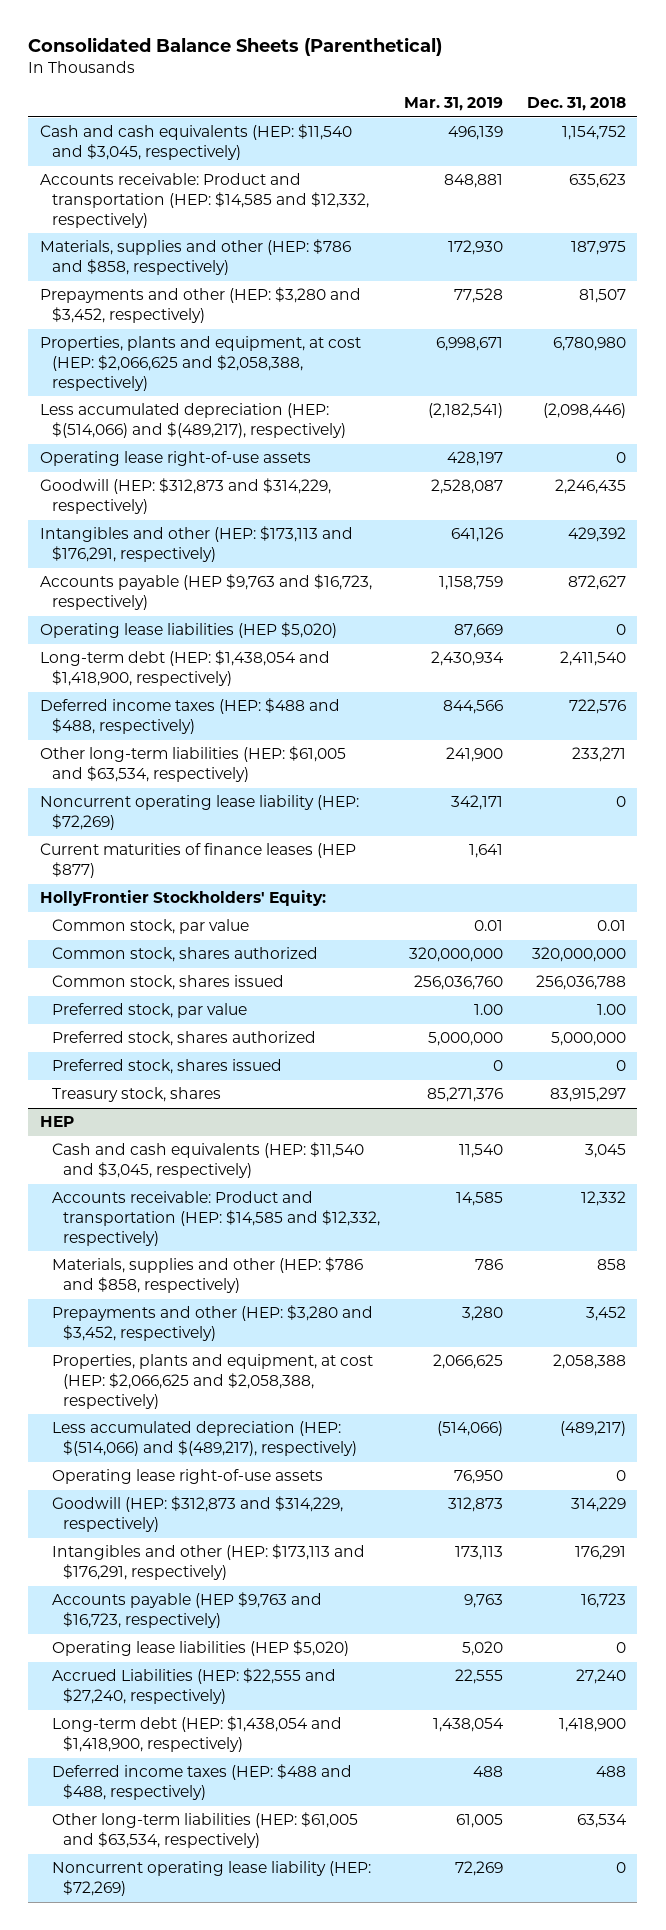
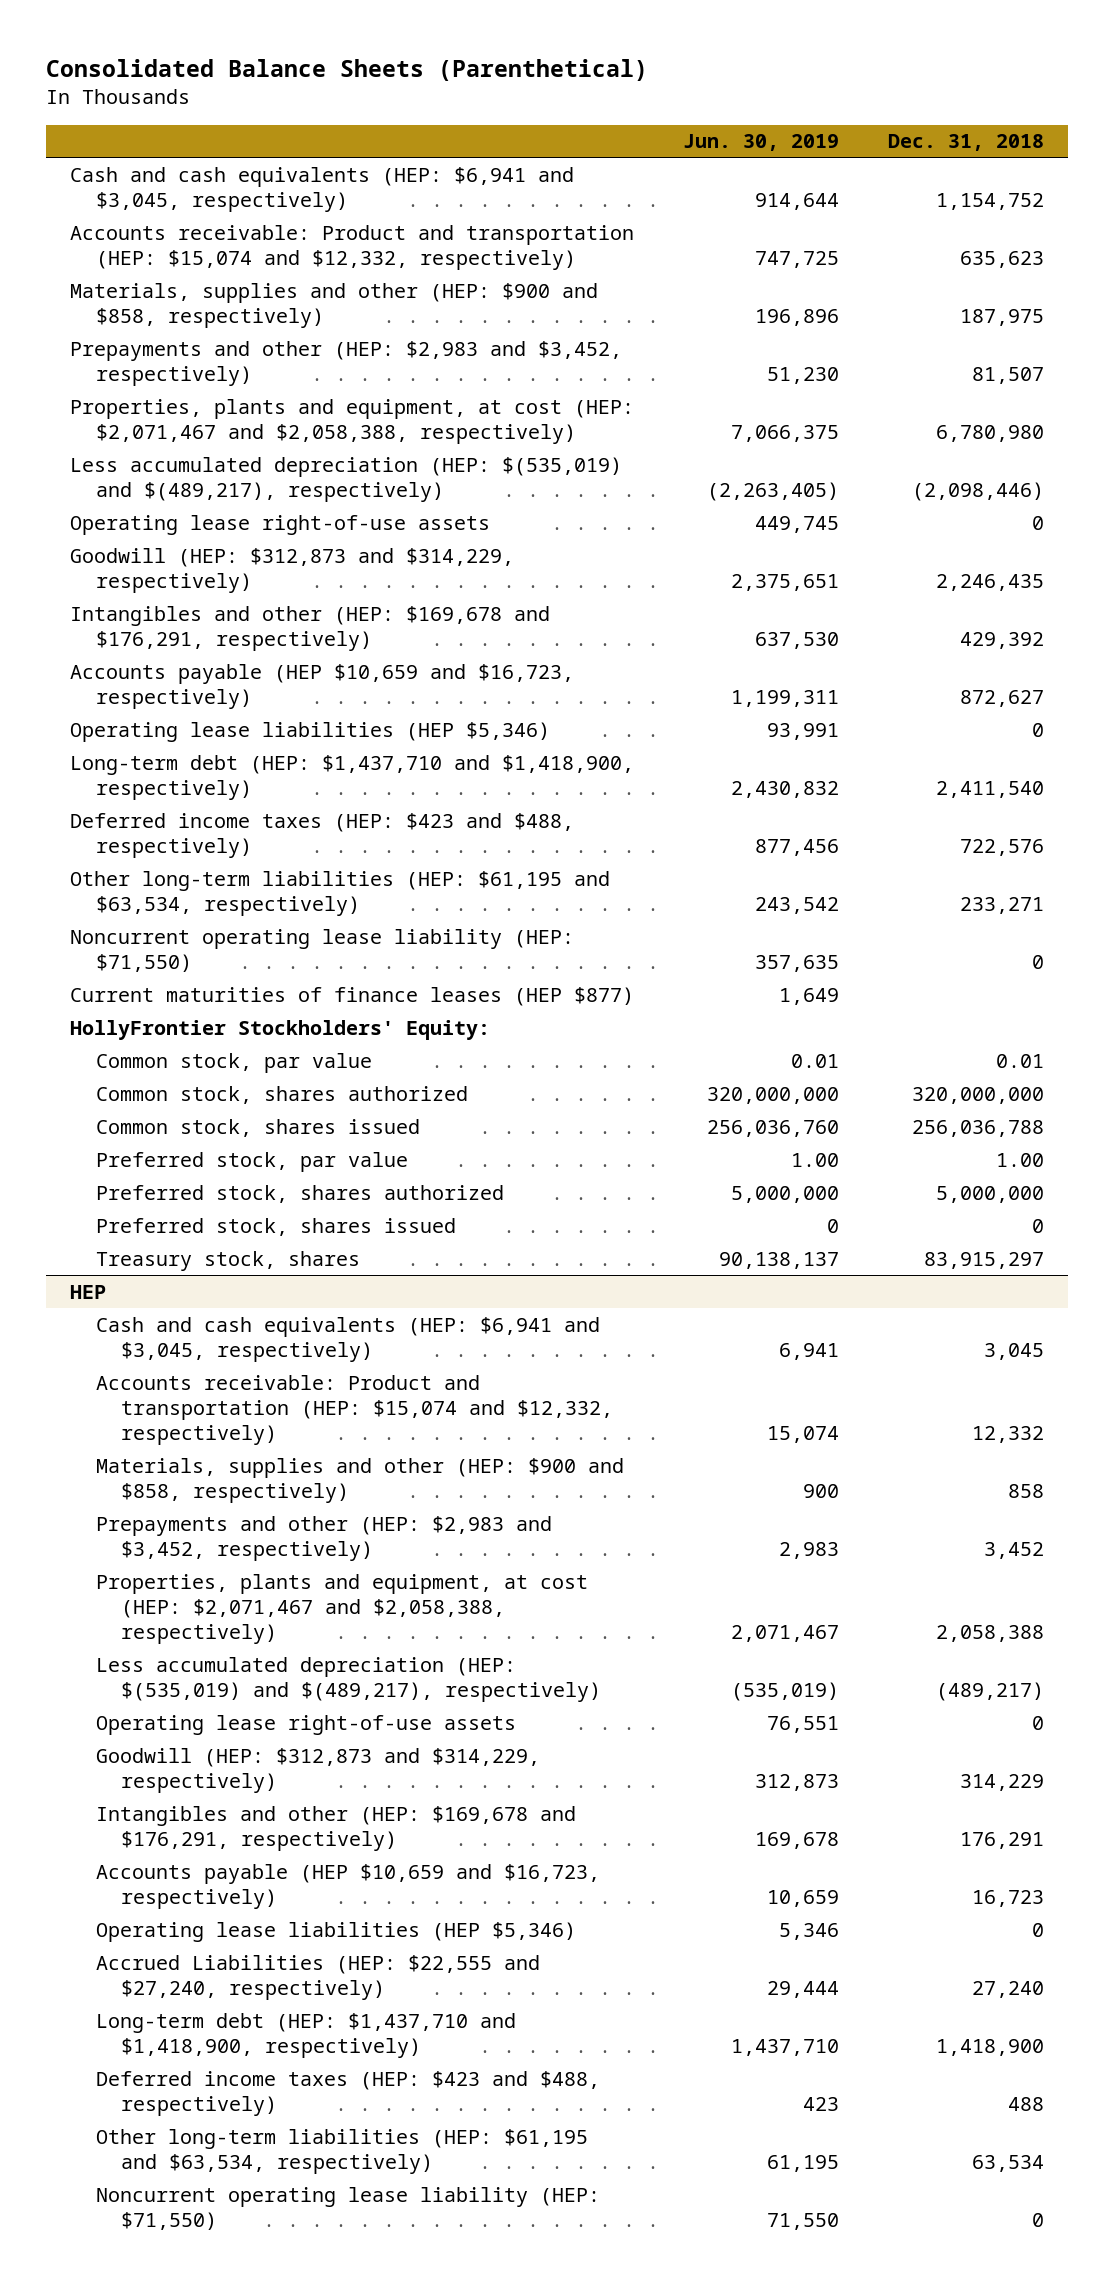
[403,97,503,112] Mar. 31, 2019 -> none
none -> [683,134,840,152] Jun. 30, 2019
[40,124,353,161] Cash and cash equivalents (HEP: $11,540 and $3,045, respectively) -> [70,166,575,212] Cash and cash equivalents (HEP: $6,941 and $3,045, respectively)
[40,173,369,228] Accounts receivable: Product and transportation (HEP: $14,585 and $12,332, respectively) -> [70,224,635,270] Accounts receivable: Product and transportation (HEP: $15,074 and $12,332, respectively)
[40,239,352,276] Materials, supplies and other (HEP: $786 and $858, respectively) -> [70,282,599,328] Materials, supplies and other (HEP: $900 and $858, respectively)
[40,287,362,324] Prepayments and other (HEP: $3,280 and $3,452, respectively) -> [70,340,623,386] Prepayments and other (HEP: $2,983 and $3,452, respectively)
[40,336,362,391] Properties, plants and equipment, at cost (HEP: $2,066,625 and $2,058,388, respectively) -> [70,398,635,444] Properties, plants and equipment, at cost (HEP: $2,071,467 and $2,058,388, respectively)
[40,403,346,439] Less accumulated depreciation (HEP: $(514,066) and $(489,217), respectively) -> [70,456,623,502] Less accumulated depreciation (HEP: $(535,019) and $(489,217), respectively)
[40,526,354,563] Intangibles and other (HEP: $173,113 and $176,291, respectively) -> [70,605,551,651] Intangibles and other (HEP: $169,678 and $176,291, respectively)
[40,574,373,611] Accounts payable (HEP $9,763 and $16,723, respectively) -> [70,663,575,709] Accounts payable (HEP $10,659 and $16,723, respectively)
[40,622,338,639] Operating lease liabilities (HEP $5,020) -> [70,721,551,742] Operating lease liabilities (HEP $5,346)
[40,650,331,687] Long-term debt (HEP: $1,438,054 and $1,418,900, respectively) -> [70,754,635,800] Long-term debt (HEP: $1,437,710 and $1,418,900, respectively)
[40,698,341,735] Deferred income taxes (HEP: $488 and $488, respectively) -> [70,812,575,858] Deferred income taxes (HEP: $423 and $488, respectively)
[40,746,347,783] Other long-term liabilities (HEP: $61,005 and $63,534, respectively) -> [70,870,611,916] Other long-term liabilities (HEP: $61,195 and $63,534, respectively)
[40,795,360,831] Noncurrent operating lease liability (HEP: $72,269) -> [70,928,575,972] Noncurrent operating lease liability (HEP: $71,550)
[51,1142,364,1179] Cash and cash equivalents (HEP: $11,540 and $3,045, respectively) -> [95,1316,600,1362] Cash and cash equivalents (HEP: $6,941 and $3,045, respectively)
[51,1191,381,1246] Accounts receivable: Product and transportation (HEP: $14,585 and $12,332, respectively) -> [95,1374,614,1445] Accounts receivable: Product and transportation (HEP: $15,074 and $12,332, respectively)
[51,1257,363,1294] Materials, supplies and other (HEP: $786 and $858, respectively) -> [95,1457,624,1503] Materials, supplies and other (HEP: $900 and $858, respectively)
[51,1305,373,1342] Prepayments and other (HEP: $3,280 and $3,452, respectively) -> [95,1515,552,1561] Prepayments and other (HEP: $2,983 and $3,452, respectively)
[51,1354,373,1409] Properties, plants and equipment, at cost (HEP: $2,066,625 and $2,058,388, respectively) -> [95,1573,588,1644] Properties, plants and equipment, at cost (HEP: $2,071,467 and $2,058,388, respectively)
[51,1421,358,1457] Less accumulated depreciation (HEP: $(514,066) and $(489,217), respectively) -> [95,1656,602,1702] Less accumulated depreciation (HEP: $(535,019) and $(489,217), respectively)
[51,1544,365,1581] Intangibles and other (HEP: $173,113 and $176,291, respectively) -> [95,1805,576,1851] Intangibles and other (HEP: $169,678 and $176,291, respectively)
[51,1592,322,1629] Accounts payable (HEP $9,763 and $16,723, respectively) -> [95,1863,600,1909] Accounts payable (HEP $10,659 and $16,723, respectively)
[51,1640,349,1657] Operating lease liabilities (HEP $5,020) -> [95,1921,576,1942] Operating lease liabilities (HEP $5,346)
[51,1716,342,1753] Long-term debt (HEP: $1,438,054 and $1,418,900, respectively) -> [95,2012,516,2058] Long-term debt (HEP: $1,437,710 and $1,418,900, respectively)
[51,1764,352,1801] Deferred income taxes (HEP: $488 and $488, respectively) -> [95,2070,600,2116] Deferred income taxes (HEP: $423 and $488, respectively)
[51,1812,358,1849] Other long-term liabilities (HEP: $61,005 and $63,534, respectively) -> [95,2128,588,2174] Other long-term liabilities (HEP: $61,195 and $63,534, respectively)
[51,1861,371,1897] Noncurrent operating lease liability (HEP: $72,269) -> [95,2186,600,2230] Noncurrent operating lease liability (HEP: $71,550)

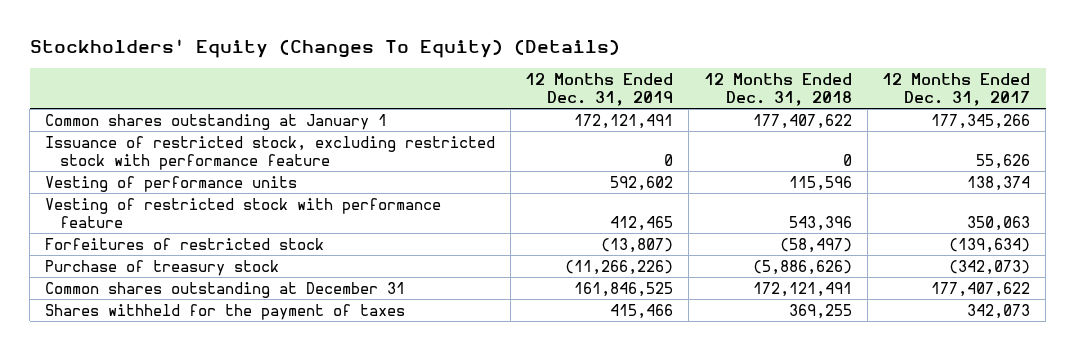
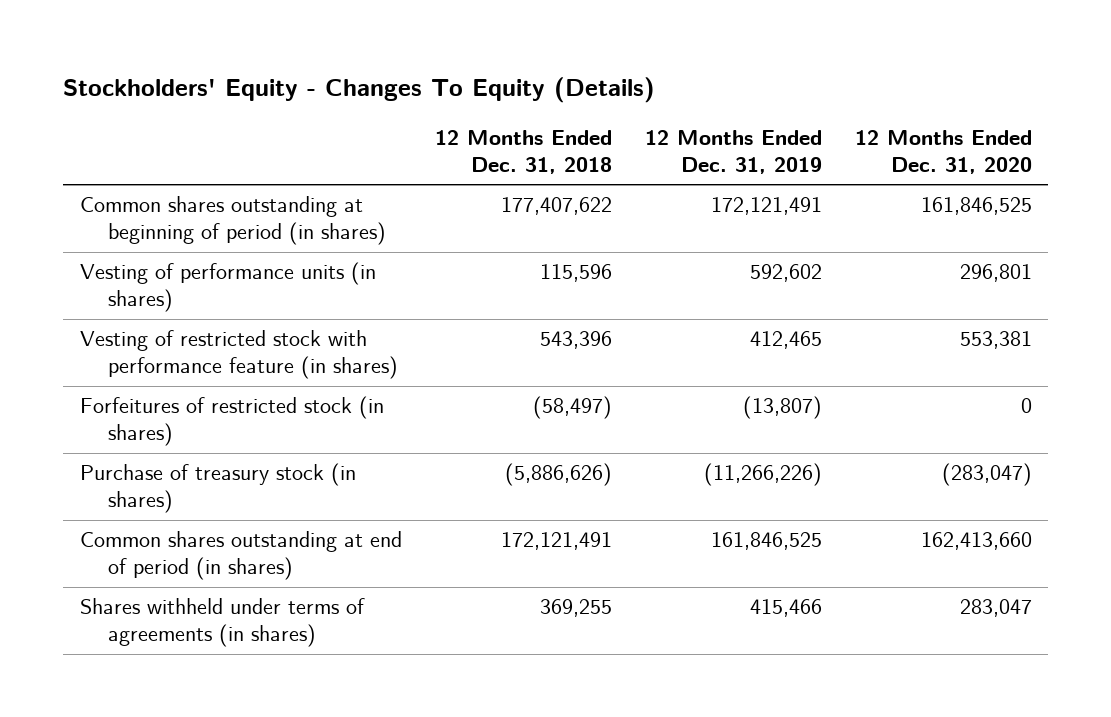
[29,39,620,59] Stockholders' Equity (Changes To Equity) (Details) -> [62,77,655,104] Stockholders' Equity - Changes To Equity (Details)
[882,73,1031,106] 12 Months Ended Dec. 31, 2017 -> none
none -> [854,129,1032,174] 12 Months Ended Dec. 31, 2020
[44,135,495,170] Issuance of restricted stock, excluding restricted stock with performance feature -> none
[44,113,387,130] Common shares outstanding at January 1 -> [79,196,386,246] Common shares outstanding at beginning of period (in shares)
[44,175,297,192] Vesting of performance units -> [79,262,376,313] Vesting of performance units (in shares)
[44,197,441,228] Vesting of restricted stock with performance feature -> [79,330,398,380] Vesting of restricted stock with performance feature (in shares)
[44,237,324,250] Forfeitures of restricted stock -> [79,396,384,447] Forfeitures of restricted stock (in shares)
[44,259,279,276] Purchase of treasury stock -> [79,463,356,514] Purchase of treasury stock (in shares)
[44,281,405,298] Common shares outstanding at December 31 -> [79,531,402,581] Common shares outstanding at end of period (in shares)
[44,303,405,320] Shares withheld for the payment of taxes -> [79,598,365,648] Shares withheld under terms of agreements (in shares)

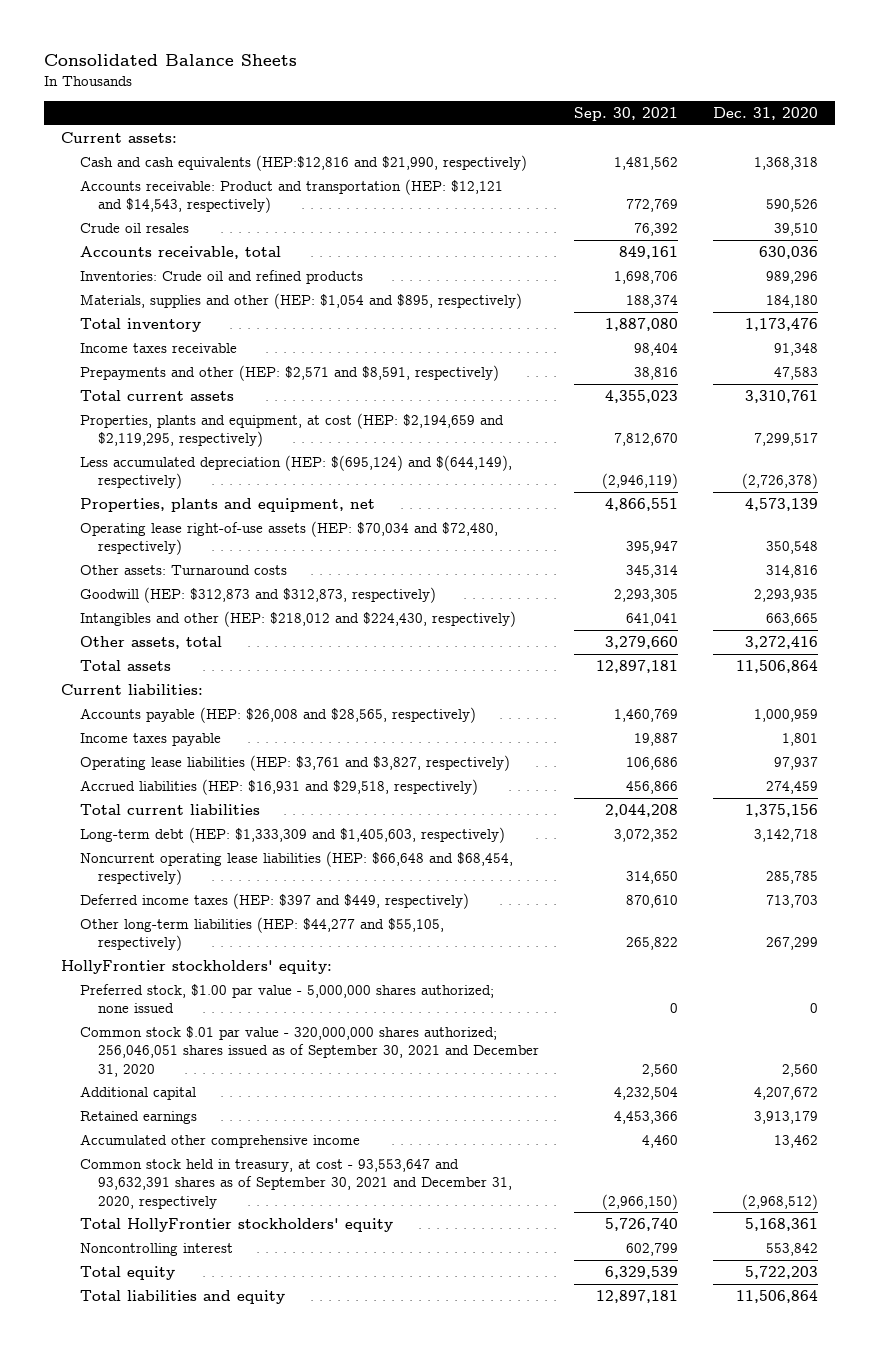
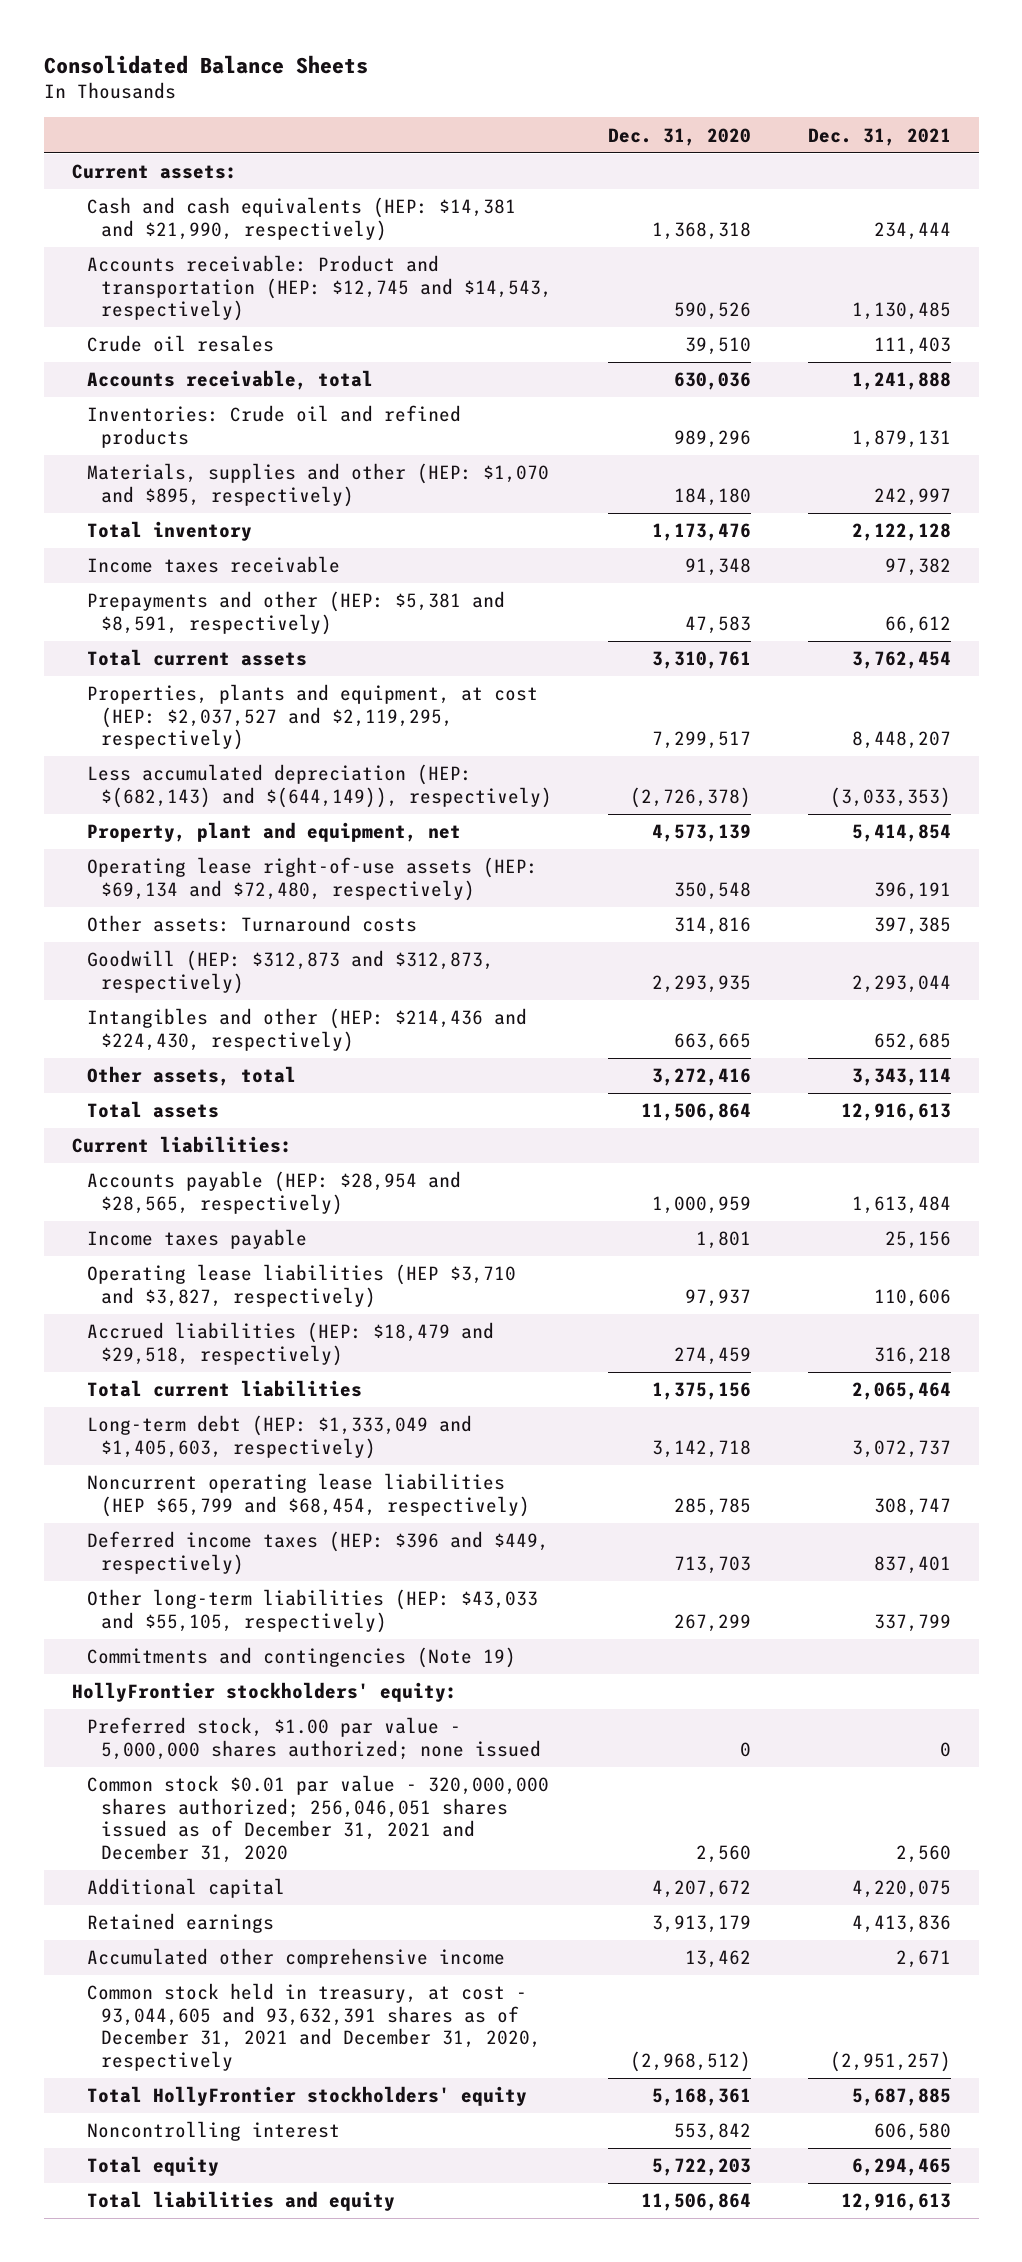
[573,106,678,121] Sep. 30, 2021 -> none
none -> [807,127,951,146] Dec. 31, 2021
[79,154,527,171] Cash and cash equivalents (HEP:$12,816 and $21,990, respectively) -> [86,197,516,241] Cash and cash equivalents (HEP: $14,381 and $21,990, respectively)
[79,178,503,214] Accounts receivable: Product and transportation (HEP: $12,121 and $14,543, respectively) -> [86,255,553,322] Accounts receivable: Product and transportation (HEP: $12,745 and $14,543, respectively)
[79,292,522,309] Materials, supplies and other (HEP: $1,054 and $895, respectively) -> [86,463,549,507] Materials, supplies and other (HEP: $1,070 and $895, respectively)
[79,364,499,381] Prepayments and other (HEP: $2,571 and $8,591, respectively) -> [86,591,505,635] Prepayments and other (HEP: $5,381 and $8,591, respectively)
[79,412,504,448] Properties, plants and equipment, at cost (HEP: $2,194,659 and $2,119,295, respectively) -> [86,684,538,751] Properties, plants and equipment, at cost (HEP: $2,037,527 and $2,119,295, respectively)
[79,454,512,490] Less accumulated depreciation (HEP: $(695,124) and $(644,149), respectively) -> [86,764,553,808] Less accumulated depreciation (HEP: $(682,143) and $(644,149)), respectively)
[79,497,375,512] Properties, plants and equipment, net -> [86,822,461,843] Property, plant and equipment, net
[79,520,498,556] Operating lease right-of-use assets (HEP: $70,034 and $72,480, respectively) -> [86,857,538,901] Operating lease right-of-use assets (HEP: $69,134 and $72,480, respectively)
[79,610,516,627] Intangibles and other (HEP: $218,012 and $224,430, respectively) -> [86,1008,527,1052] Intangibles and other (HEP: $214,436 and $224,430, respectively)
[79,706,476,723] Accounts payable (HEP: $26,008 and $28,565, respectively) -> [86,1171,461,1215] Accounts payable (HEP: $28,954 and $28,565, respectively)
[79,754,510,771] Operating lease liabilities (HEP: $3,761 and $3,827, respectively) -> [86,1264,516,1308] Operating lease liabilities (HEP $3,710 and $3,827, respectively)
[79,778,478,795] Accrued liabilities (HEP: $16,931 and $29,518, respectively) -> [86,1322,494,1366] Accrued liabilities (HEP: $18,479 and $29,518, respectively)
[79,826,505,843] Long-term debt (HEP: $1,333,309 and $1,405,603, respectively) -> [86,1415,472,1459] Long-term debt (HEP: $1,333,049 and $1,405,603, respectively)
[79,850,513,886] Noncurrent operating lease liabilities (HEP: $66,648 and $68,454, respectively) -> [86,1473,531,1517] Noncurrent operating lease liabilities (HEP $65,799 and $68,454, respectively)
[79,892,469,909] Deferred income taxes (HEP: $397 and $449, respectively) -> [86,1531,549,1575] Deferred income taxes (HEP: $396 and $449, respectively)
[79,916,444,952] Other long-term liabilities (HEP: $44,277 and $55,105, respectively) -> [86,1589,538,1633] Other long-term liabilities (HEP: $43,033 and $55,105, respectively)
none -> [86,1647,516,1669] Commitments and contingencies (Note 19)
[79,1025,540,1077] Common stock $.01 par value - 320,000,000 shares authorized; 256,046,051 shares issued as of September 30, 2021 and December 31, 2020 -> [86,1775,549,1863] Common stock $0.01 par value - 320,000,000 shares authorized; 256,046,051 shares issued as of December 31, 2021 and December 31, 2020
[79,1158,513,1209] Common stock held in treasury, at cost - 93,553,647 and 93,632,391 shares as of September 30, 2021 and December 31, 2020, respectively -> [86,1983,542,2071] Common stock held in treasury, at cost - 93,044,605 and 93,632,391 shares as of December 31, 2021 and December 31, 2020, respectively

